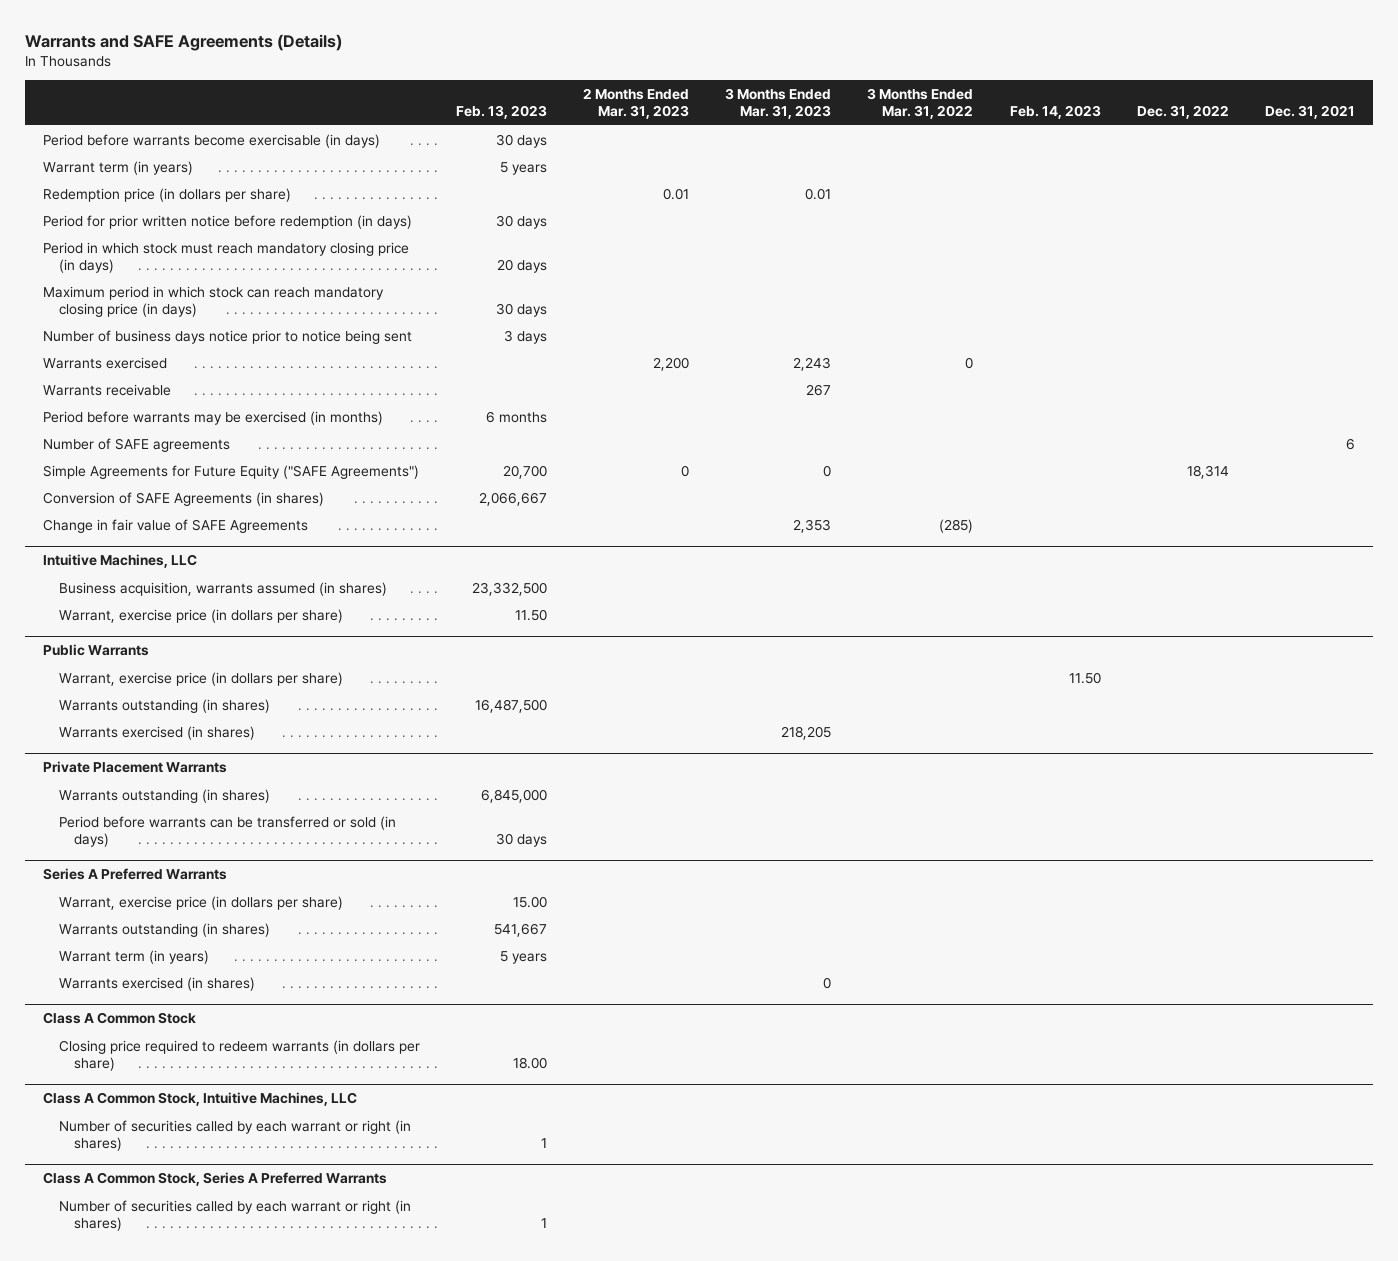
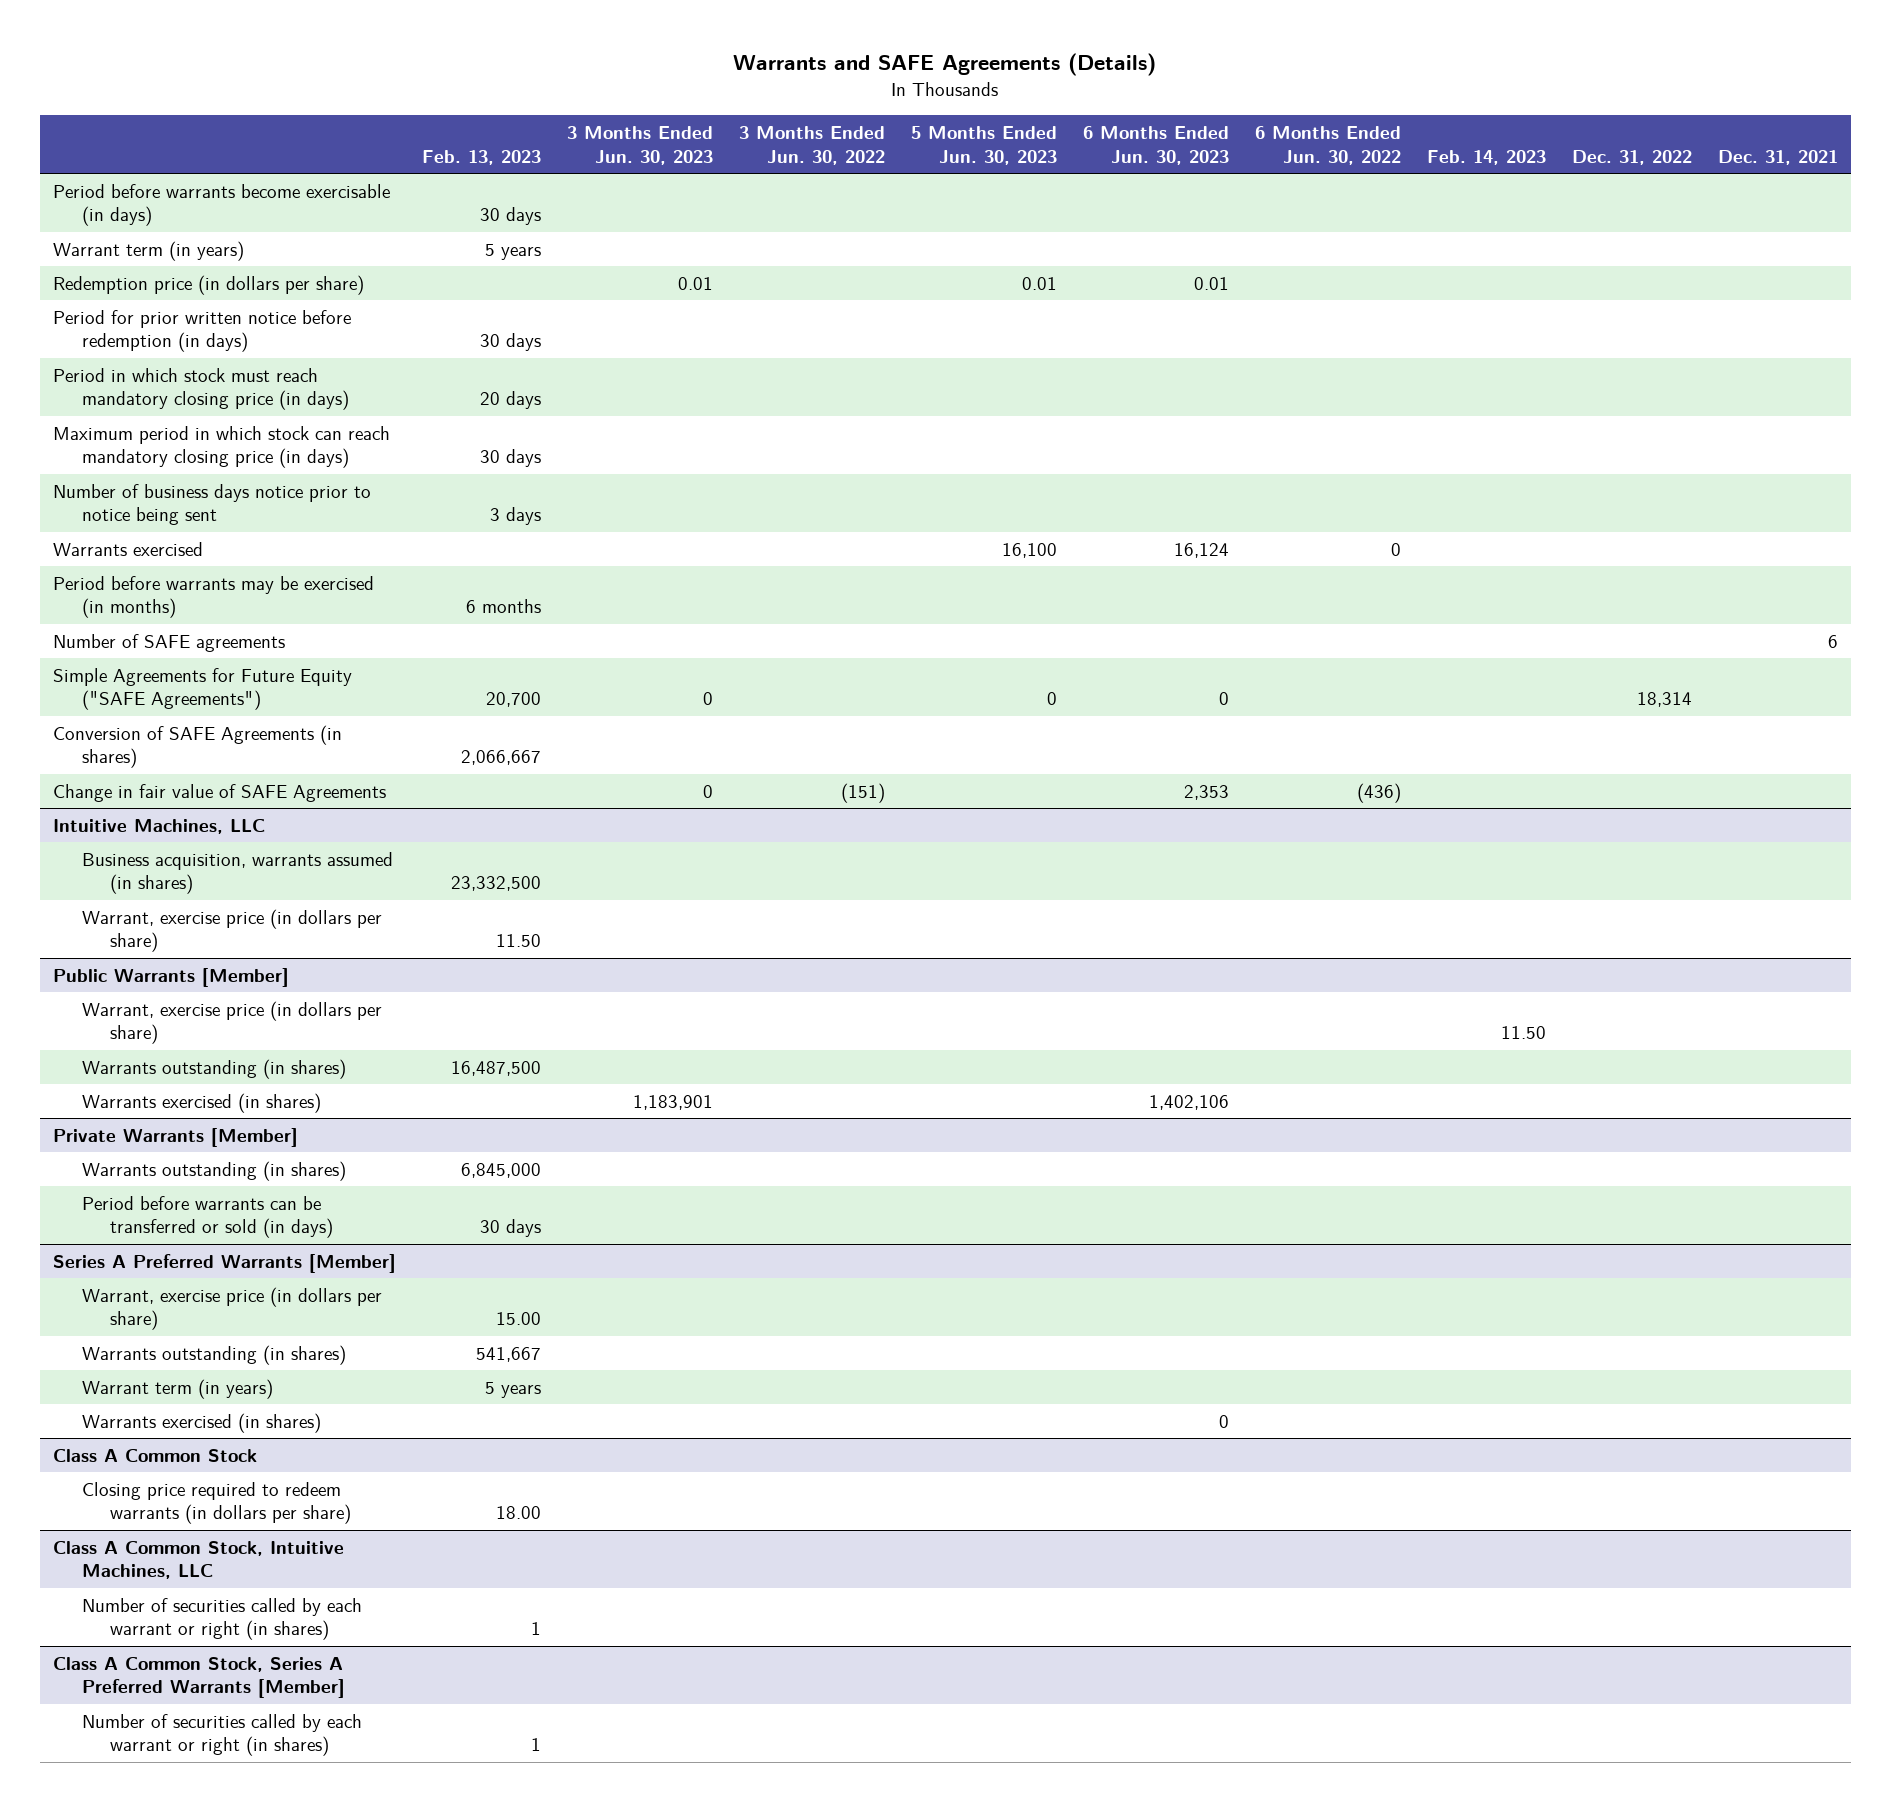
[583,87,690,120] 2 Months Ended Mar. 31, 2023 -> none
[725,87,832,120] 3 Months Ended Mar. 31, 2023 -> none
[867,87,974,120] 3 Months Ended Mar. 31, 2022 -> none
none -> [567,126,714,165] 3 Months Ended Jun. 30, 2023
none -> [739,126,886,165] 3 Months Ended Jun. 30, 2022
none -> [910,126,1057,165] 5 Months Ended Jun. 30, 2023
none -> [1082,126,1229,165] 6 Months Ended Jun. 30, 2023
none -> [1254,126,1401,165] 6 Months Ended Jun. 30, 2022
[43,383,172,396] Warrants receivable -> none
[43,644,150,657] Public Warrants -> [53,967,290,987] Public Warrants [Member]
[43,761,228,774] Private Placement Warrants -> [53,1127,299,1147] Private Warrants [Member]
[43,868,228,881] Series A Preferred Warrants -> [53,1253,397,1273] Series A Preferred Warrants [Member]
[43,1172,388,1187] Class A Common Stock, Series A Preferred Warrants -> [53,1656,345,1699] Class A Common Stock, Series A Preferred Warrants [Member]

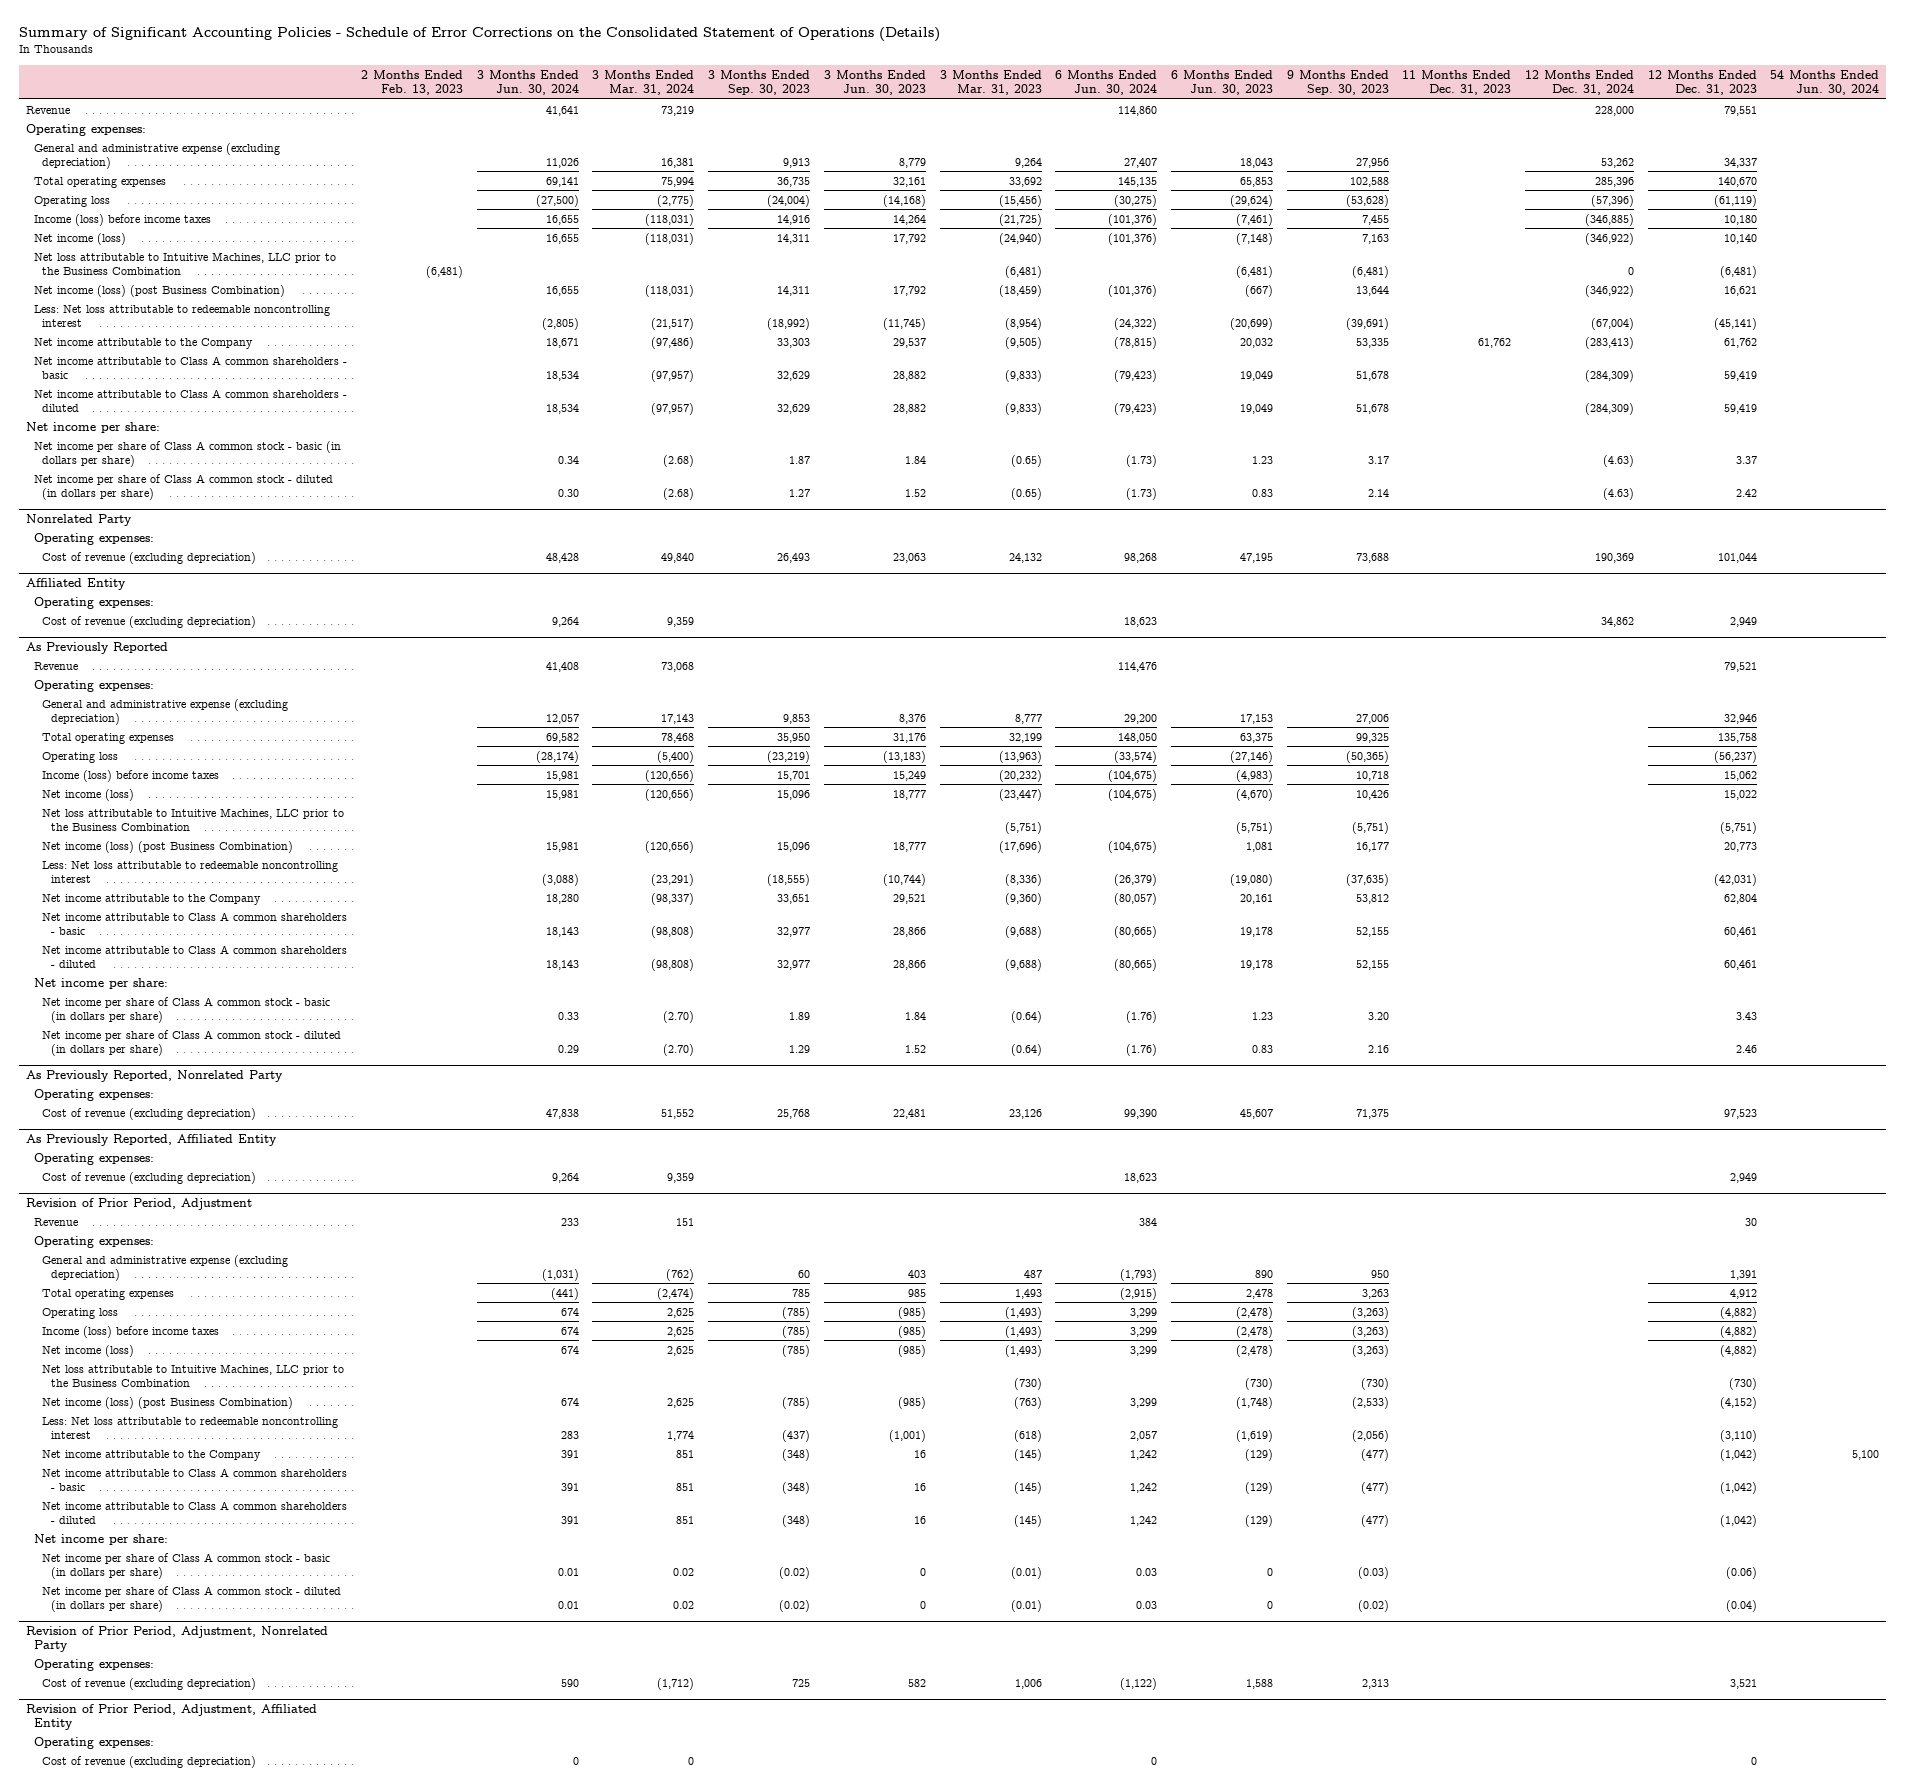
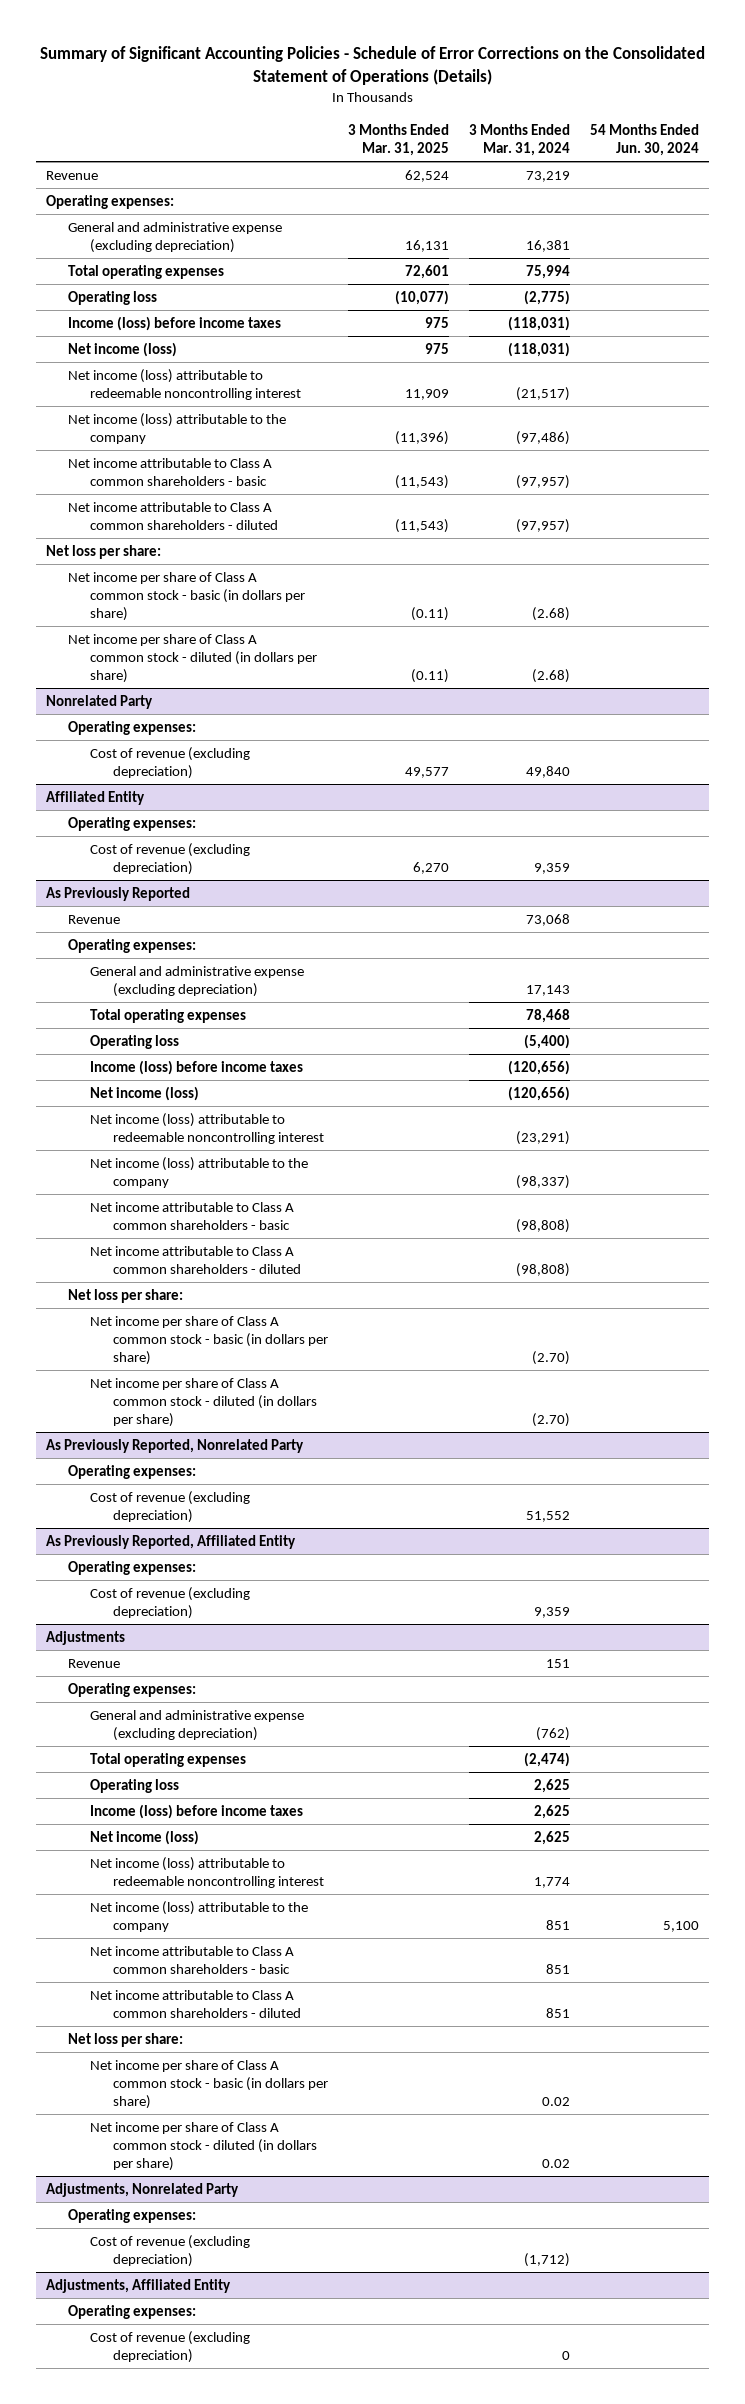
[361,70,464,96] 2 Months Ended Feb. 13, 2023 -> none
[476,70,579,96] 3 Months Ended Jun. 30, 2024 -> none
[708,70,811,96] 3 Months Ended Sep. 30, 2023 -> none
[823,70,926,96] 3 Months Ended Jun. 30, 2023 -> none
[939,70,1042,96] 3 Months Ended Mar. 31, 2023 -> none
[1055,70,1158,96] 6 Months Ended Jun. 30, 2024 -> none
[1170,70,1273,96] 6 Months Ended Jun. 30, 2023 -> none
[1286,70,1389,96] 9 Months Ended Sep. 30, 2023 -> none
[1402,70,1512,96] 11 Months Ended Dec. 31, 2023 -> none
[1524,70,1634,96] 12 Months Ended Dec. 31, 2024 -> none
[1647,70,1757,96] 12 Months Ended Dec. 31, 2023 -> none
none -> [347,123,449,157] 3 Months Ended Mar. 31, 2025
[34,251,337,275] Net loss attributable to Intuitive Machines, LLC prior to the Business Combination -> none
[34,284,286,297] Net income (loss) (post Business Combination) -> none
[34,304,331,327] Less: Net loss attributable to redeemable noncontrolling interest -> [68,368,302,400] Net income (loss) attributable to redeemable noncontrolling interest
[34,337,254,349] Net income attributable to the Company -> [68,412,287,444] Net income (loss) attributable to the company
[25,421,160,433] Net income per share: -> [46,544,162,559] Net loss per share:
[42,807,345,831] Net loss attributable to Intuitive Machines, LLC prior to the Business Combination -> none
[42,840,294,853] Net income (loss) (post Business Combination) -> none
[42,860,339,883] Less: Net loss attributable to redeemable noncontrolling interest -> [90,1112,324,1144] Net income (loss) attributable to redeemable noncontrolling interest
[42,893,262,905] Net income attributable to the Company -> [90,1156,309,1188] Net income (loss) attributable to the company
[34,977,169,989] Net income per share: -> [68,1288,184,1303] Net loss per share:
[25,1197,252,1210] Revision of Prior Period, Adjustment -> [46,1630,126,1645] Adjustments
[42,1363,345,1387] Net loss attributable to Intuitive Machines, LLC prior to the Business Combination -> none
[42,1396,294,1409] Net income (loss) (post Business Combination) -> none
[42,1416,339,1439] Less: Net loss attributable to redeemable noncontrolling interest -> [90,1856,324,1888] Net income (loss) attributable to redeemable noncontrolling interest
[42,1449,262,1461] Net income attributable to the Company -> [90,1900,309,1932] Net income (loss) attributable to the company
[34,1533,169,1545] Net income per share: -> [68,2032,184,2047] Net loss per share:
[25,1625,328,1652] Revision of Prior Period, Adjustment, Nonrelated Party -> none
none -> [46,2182,240,2197] Adjustments, Nonrelated Party
[25,1703,317,1730] Revision of Prior Period, Adjustment, Affiliated Entity -> none
none -> [46,2278,232,2293] Adjustments, Affiliated Entity

